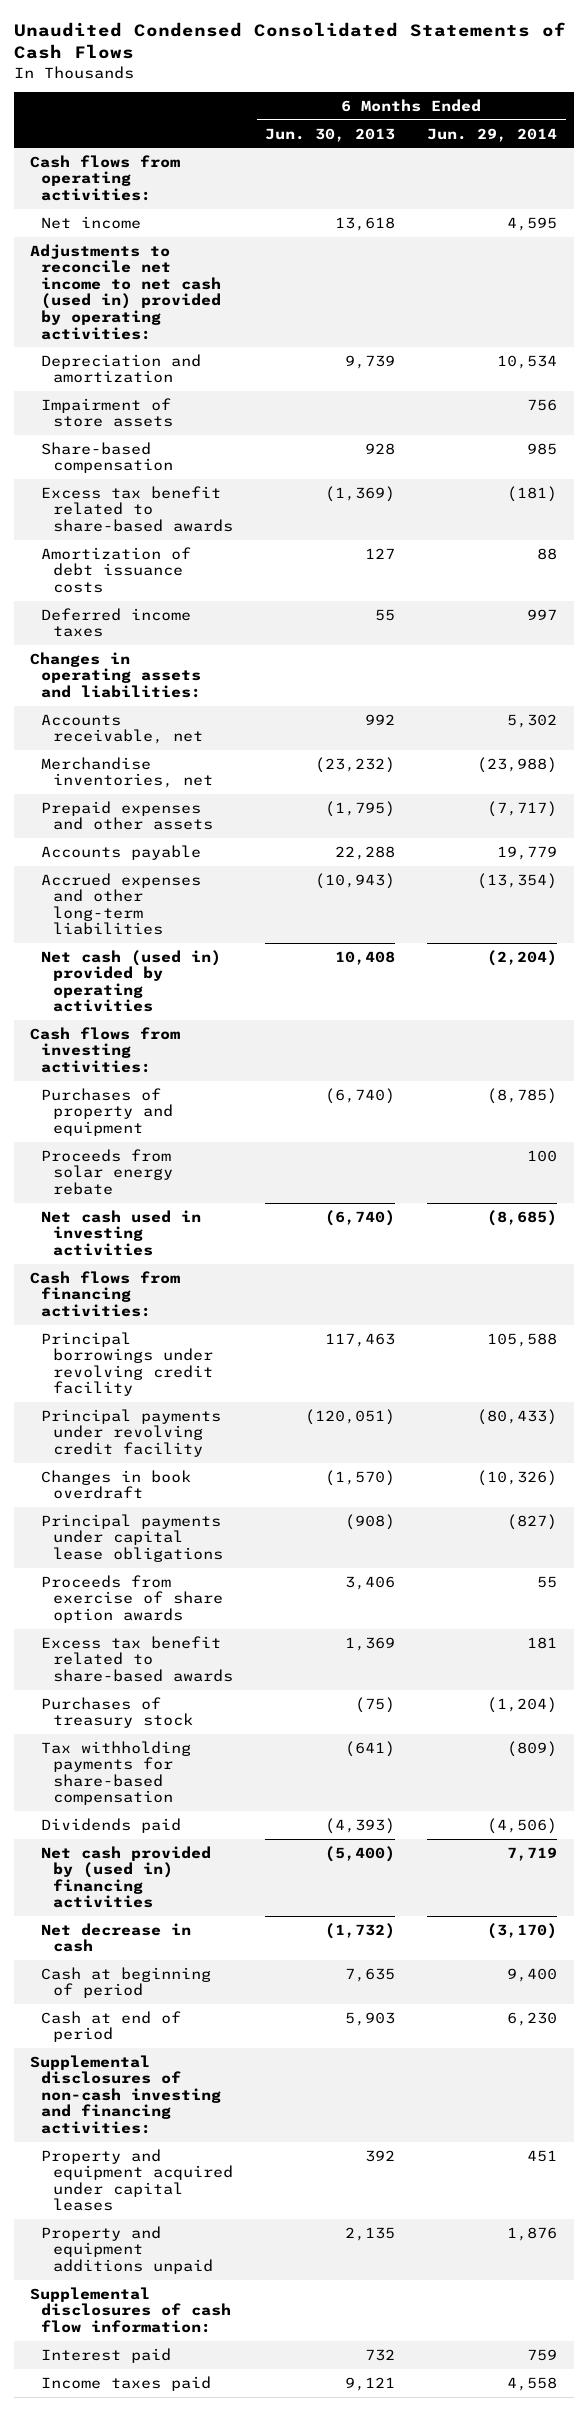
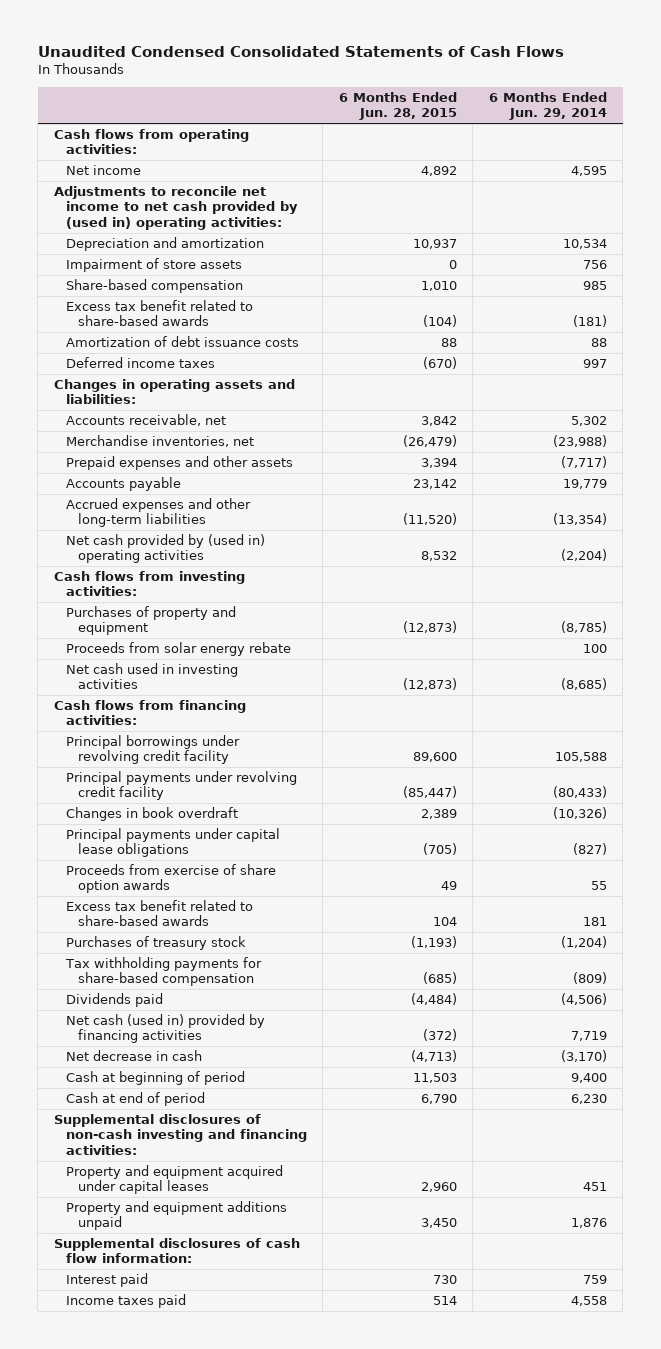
[265,127,396,142] Jun. 30, 2013 -> none
none -> [338,91,457,121] 6 Months Ended Jun. 28, 2015
[30,243,222,340] Adjustments to reconcile net income to net cash (used in) provided by operating activities: -> [53,186,298,230] Adjustments to reconcile net income to net cash provided by (used in) operating activities:
[41,949,222,1013] Net cash (used in) provided by operating activities -> [65,534,265,564] Net cash provided by (used in) operating activities
[41,1845,212,1909] Net cash provided by (used in) financing activities -> [65,1014,265,1044] Net cash (used in) provided by financing activities

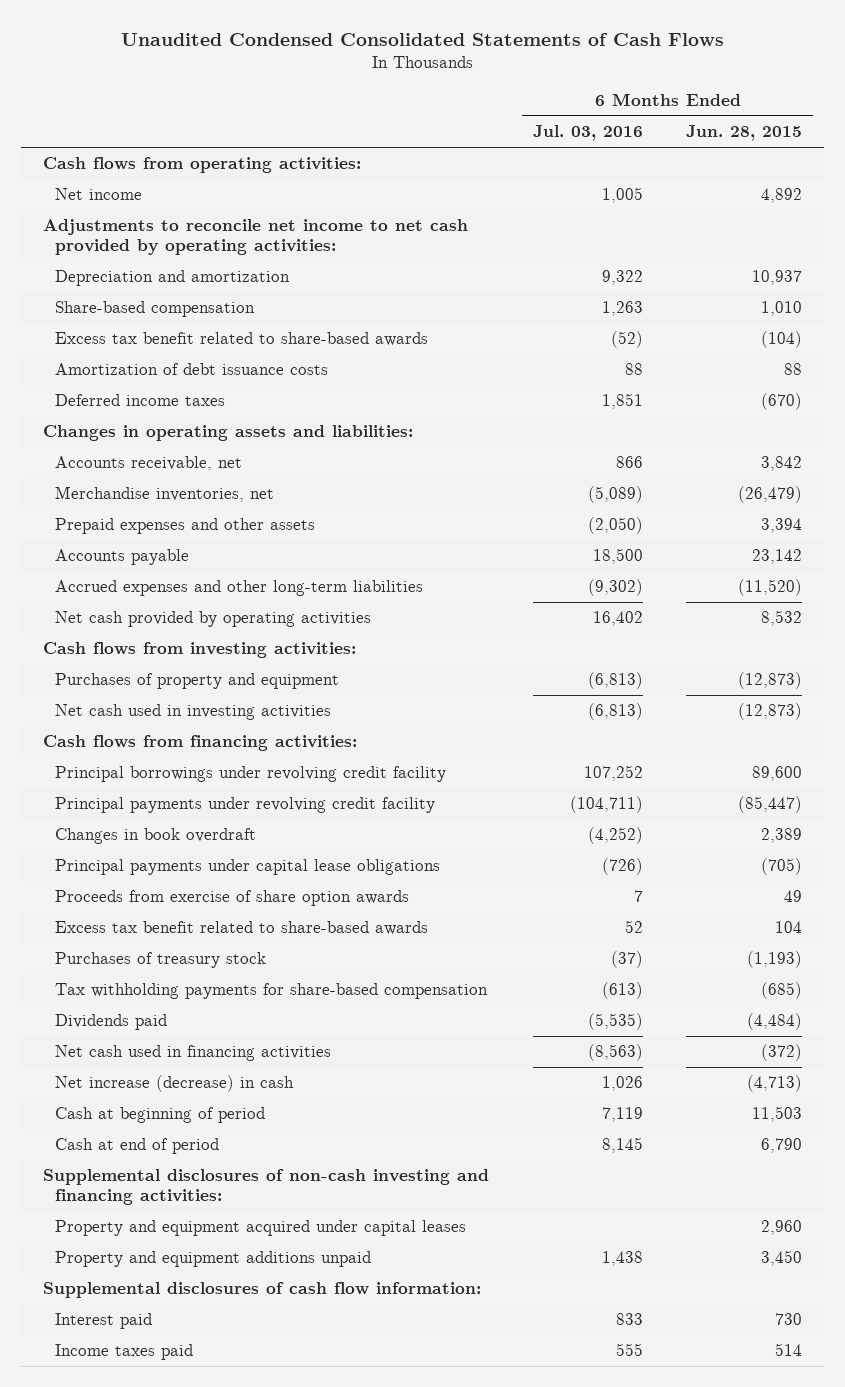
[488,91,607,121] 6 Months Ended Jun. 29, 2014 -> none
none -> [532,125,643,142] Jul. 03, 2016
[53,186,298,230] Adjustments to reconcile net income to net cash provided by (used in) operating activities: -> [42,219,468,256] Adjustments to reconcile net income to net cash provided by operating activities:
[65,258,242,273] Impairment of store assets -> none
[65,534,265,564] Net cash provided by (used in) operating activities -> [54,611,371,628] Net cash provided by operating activities
[65,642,291,657] Proceeds from solar energy rebate -> none
[65,1014,265,1044] Net cash (used in) provided by financing activities -> [54,1045,331,1062] Net cash used in financing activities
[65,1050,202,1062] Net decrease in cash -> [54,1075,294,1093] Net increase (decrease) in cash

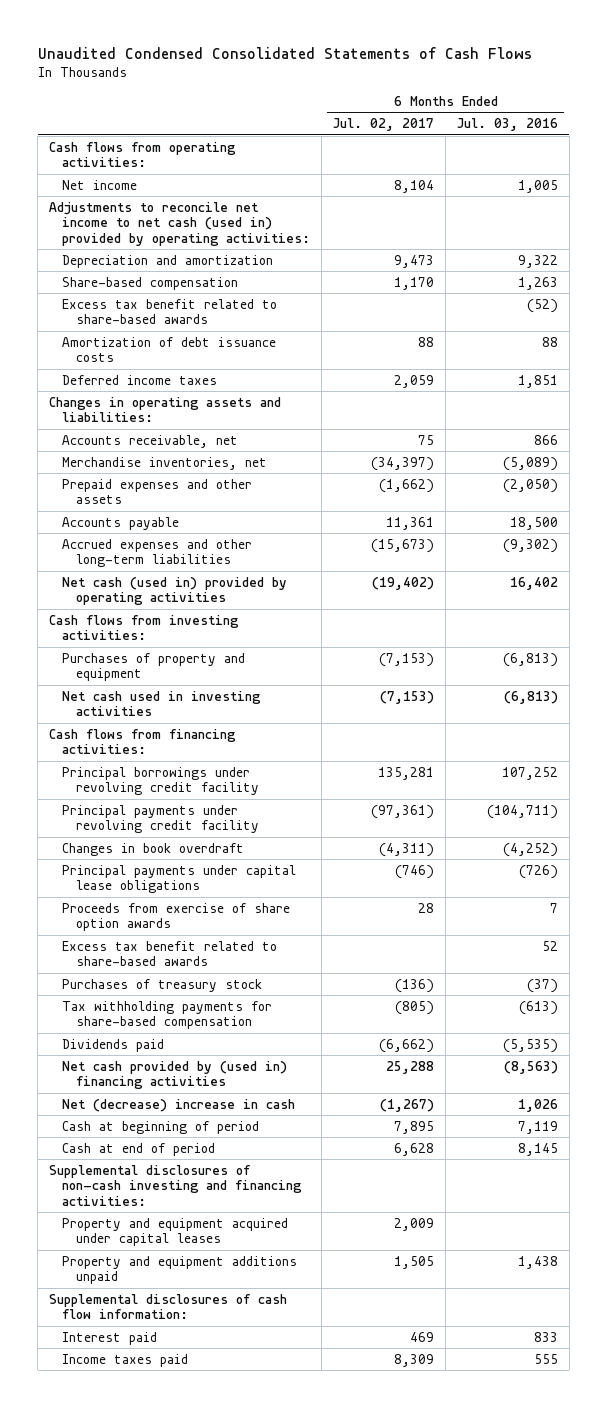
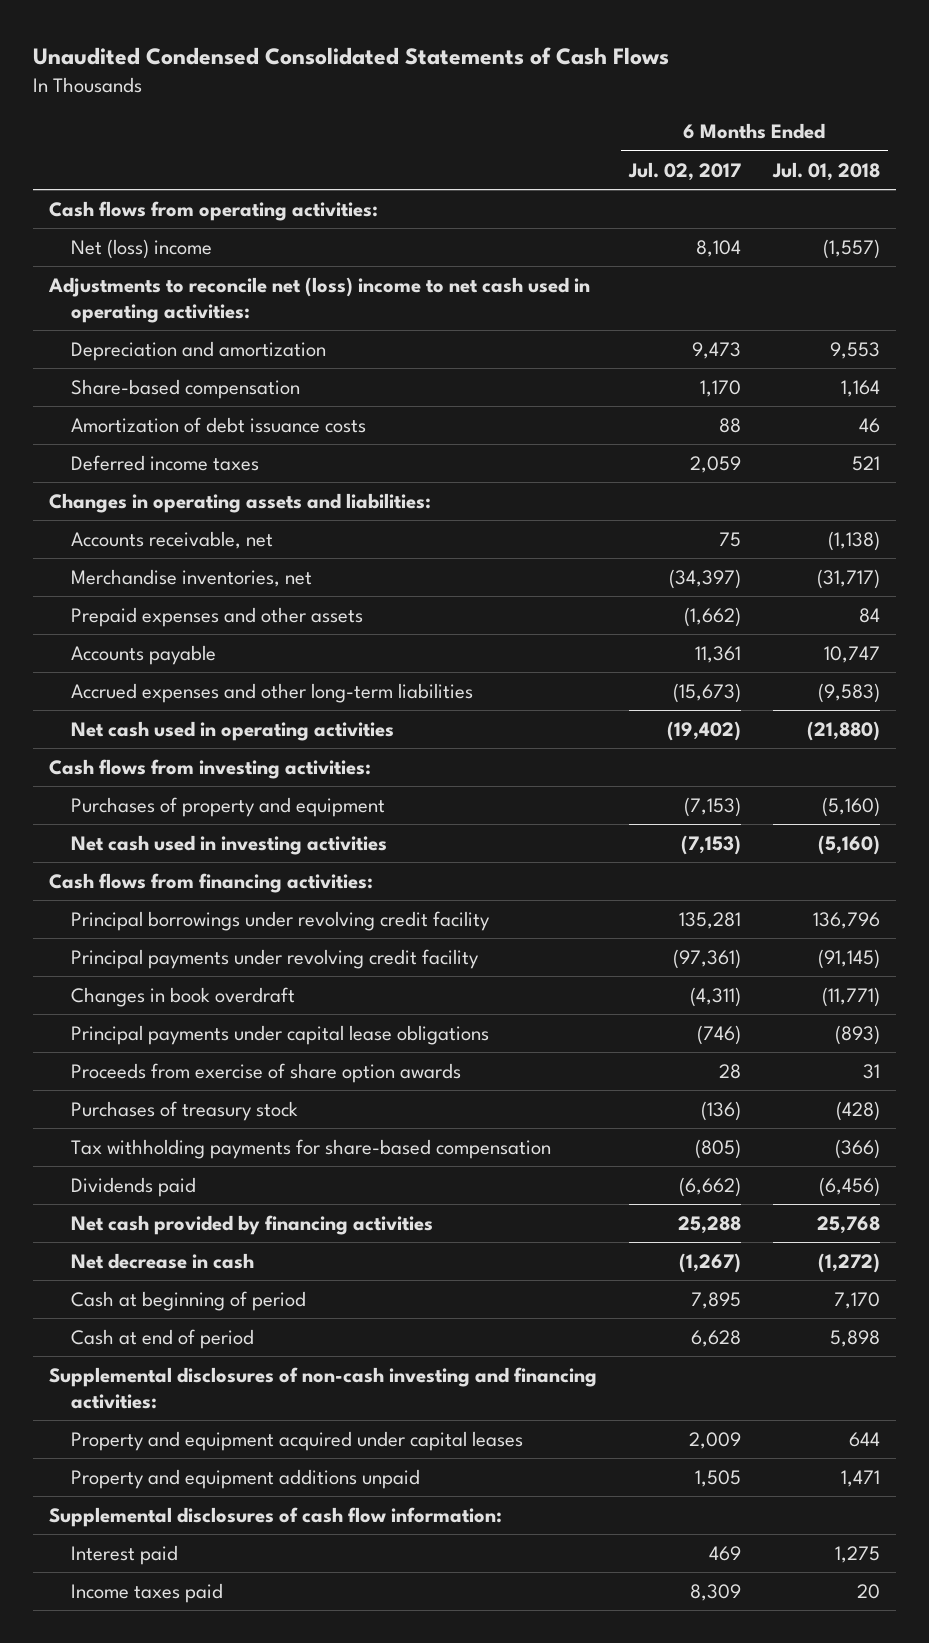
[456,118,558,132] Jul. 03, 2016 -> none
none -> [771,161,880,181] Jul. 01, 2018
[62,179,138,190] Net income -> [71,238,213,259] Net (loss) income
[49,201,311,247] Adjustments to reconcile net income to net cash (used in) provided by operating activities: -> [47,276,590,324] Adjustments to reconcile net (loss) income to net cash used in operating activities:
[62,298,278,325] Excess tax benefit related to share-based awards -> none
[62,576,288,606] Net cash (used in) provided by operating activities -> [71,720,395,741] Net cash used in operating activities
[62,940,278,967] Excess tax benefit related to share-based awards -> none
[62,1060,288,1090] Net cash provided by (used in) financing activities -> [71,1214,434,1235] Net cash provided by financing activities
[62,1098,296,1112] Net (decrease) increase in cash -> [71,1252,255,1269] Net decrease in cash

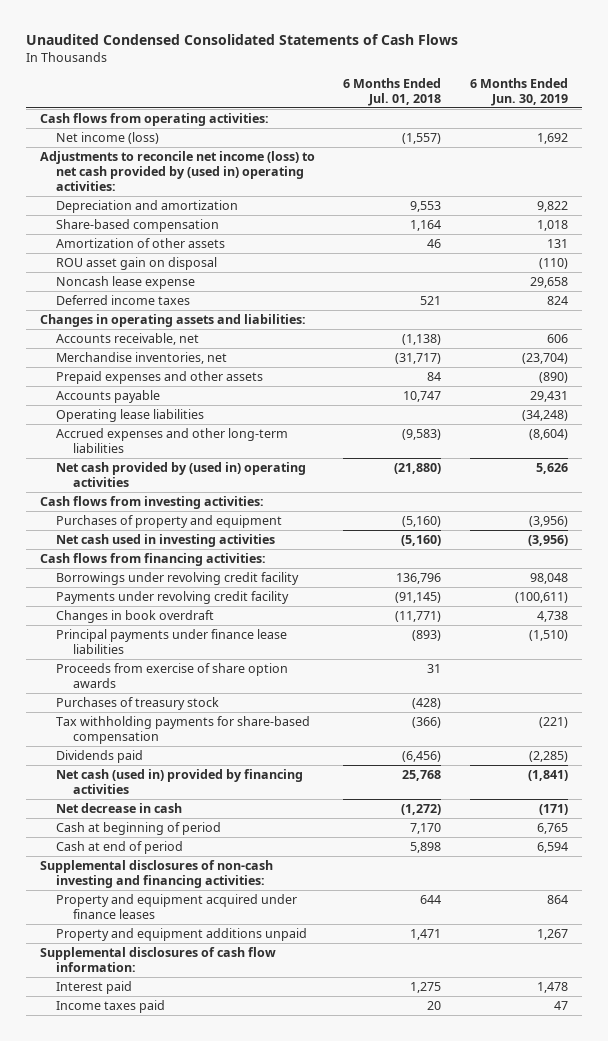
[627,161,741,181] Jul. 02, 2017 -> none
none -> [469,77,568,106] 6 Months Ended Jun. 30, 2019
[71,238,213,259] Net (loss) income -> [56,131,160,144] Net income (loss)
[47,276,590,324] Adjustments to reconcile net (loss) income to net cash used in operating activities: -> [39,150,315,192] Adjustments to reconcile net income (loss) to net cash provided by (used in) operating activities:
[71,416,367,433] Amortization of debt issuance costs -> none
none -> [56,237,226,248] Amortization of other assets
none -> [56,256,218,270] ROU asset gain on disposal
none -> [56,275,196,289] Noncash lease expense
none -> [56,408,205,422] Operating lease liabilities
[71,720,395,741] Net cash used in operating activities -> [56,461,307,487] Net cash provided by (used in) operating activities
[71,910,491,931] Principal borrowings under revolving credit facility -> [56,571,300,585] Borrowings under revolving credit facility
[71,948,480,969] Principal payments under revolving credit facility -> [56,590,290,604] Payments under revolving credit facility
[71,1024,490,1045] Principal payments under capital lease obligations -> [56,628,288,654] Principal payments under finance lease liabilities
[71,1214,434,1235] Net cash provided by financing activities -> [56,768,304,794] Net cash (used in) provided by financing activities
[71,1430,524,1451] Property and equipment acquired under capital leases -> [56,893,298,919] Property and equipment acquired under finance leases

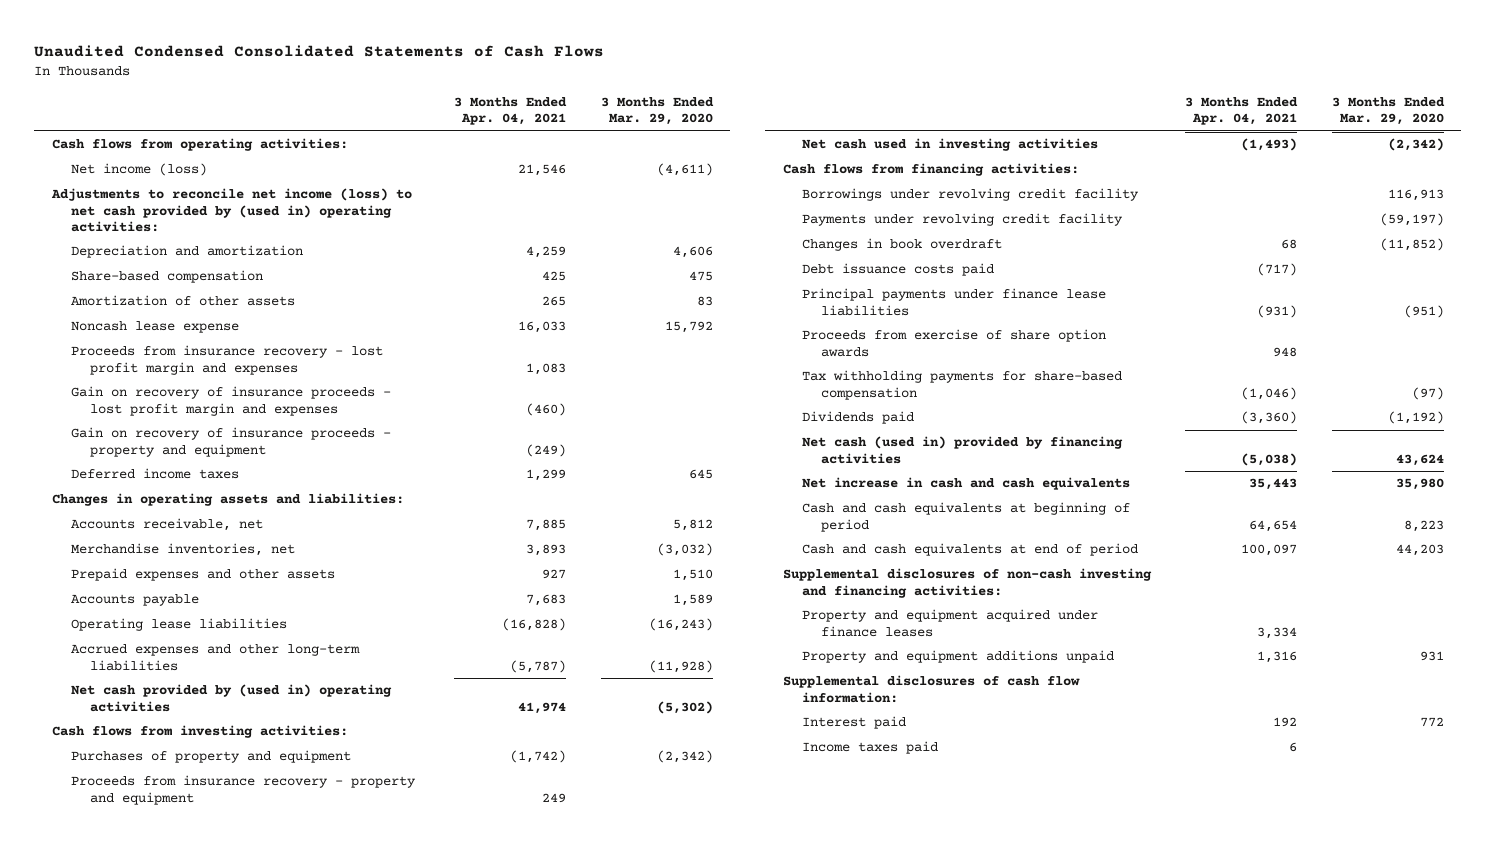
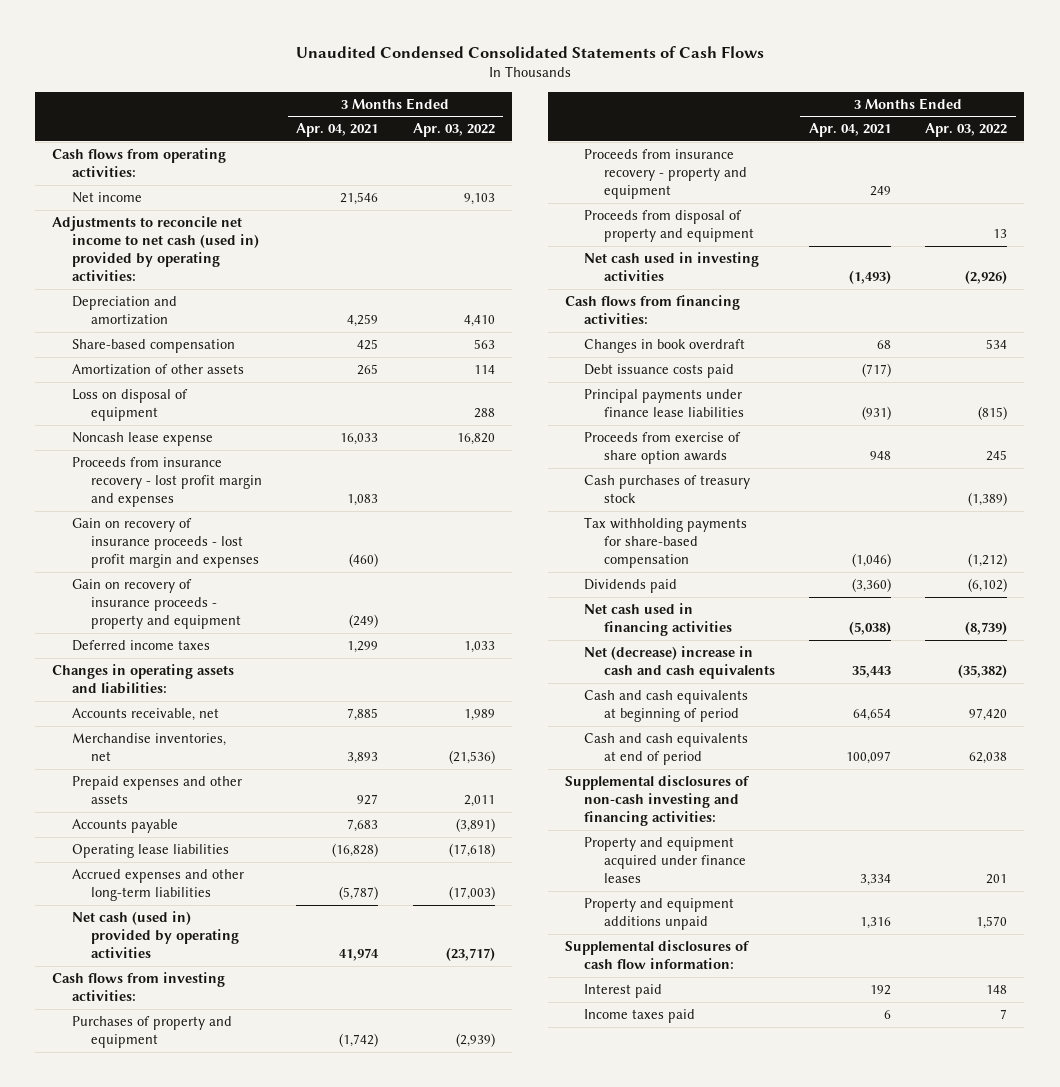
[600,97,714,126] 3 Months Ended Mar. 29, 2020 -> none
none -> [412,123,495,138] Apr. 03, 2022
[70,163,207,177] Net income (loss) -> [71,191,142,203] Net income
[50,188,412,233] Adjustments to reconcile net income (loss) to net cash provided by (used in) operating activities: -> [52,215,259,282] Adjustments to reconcile net income to net cash (used in) provided by operating activities:
none -> [71,388,188,422] Loss on disposal of equipment
[70,684,392,712] Net cash provided by (used in) operating activities -> [71,910,240,959] Net cash (used in) provided by operating activities
none -> [584,209,754,243] Proceeds from disposal of property and equipment
[801,188,1139,202] Borrowings under revolving credit facility -> none
[801,213,1123,227] Payments under revolving credit facility -> none
none -> [584,474,751,504] Cash purchases of treasury stock
[801,436,1123,464] Net cash (used in) provided by financing activities -> [584,602,732,637] Net cash used in financing activities
[801,477,1130,491] Net increase in cash and cash equivalents -> [584,645,775,680] Net (decrease) increase in cash and cash equivalents

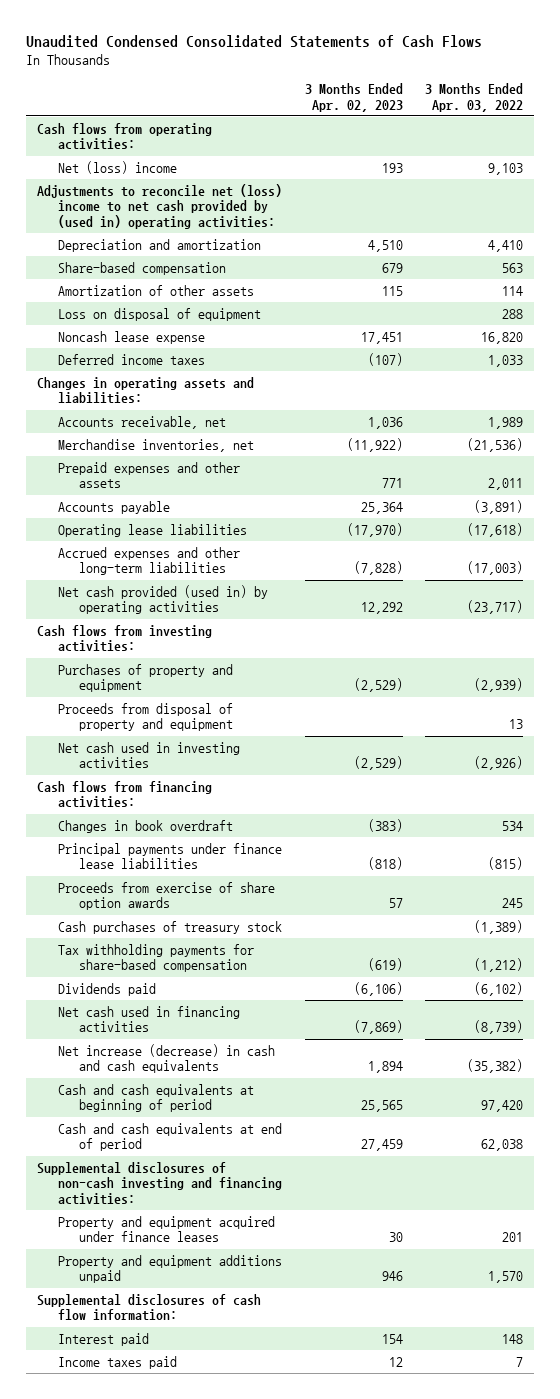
[296,123,379,138] Apr. 04, 2021 -> none
none -> [304,82,403,112] 3 Months Ended Apr. 02, 2023
[71,191,142,203] Net income -> [57,160,177,174] Net (loss) income
[52,215,259,282] Adjustments to reconcile net income to net cash (used in) provided by operating activities: -> [36,183,282,230] Adjustments to reconcile net (loss) income to net cash provided by (used in) operating activities:
[71,456,263,508] Proceeds from insurance recovery - lost profit margin and expenses -> none
[71,517,260,569] Gain on recovery of insurance proceeds - lost profit margin and expenses -> none
[71,578,242,630] Gain on recovery of insurance proceeds - property and equipment -> none
[71,910,240,959] Net cash (used in) provided by operating activities -> [57,584,268,615] Net cash provided (used in) by operating activities
[584,148,747,200] Proceeds from insurance recovery - property and equipment -> none
[584,363,735,378] Debt issuance costs paid -> none
[584,645,775,680] Net (decrease) increase in cash and cash equivalents -> [57,1043,275,1074] Net increase (decrease) in cash and cash equivalents

